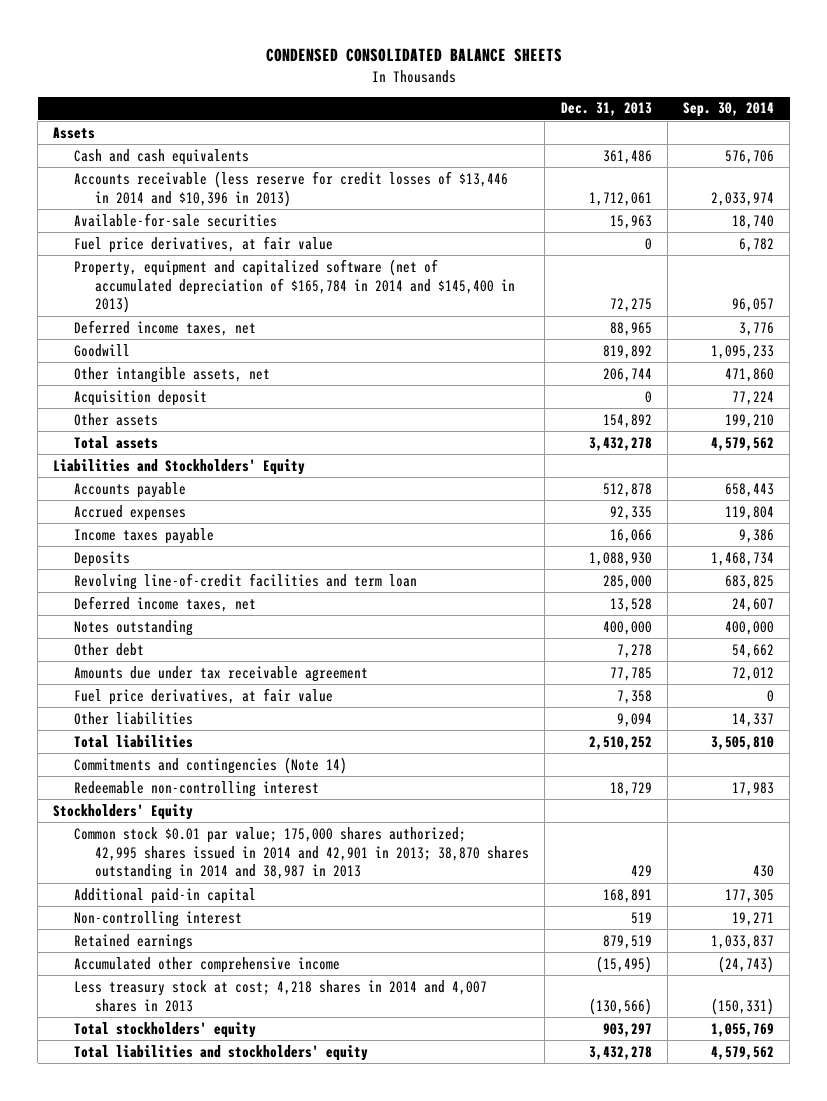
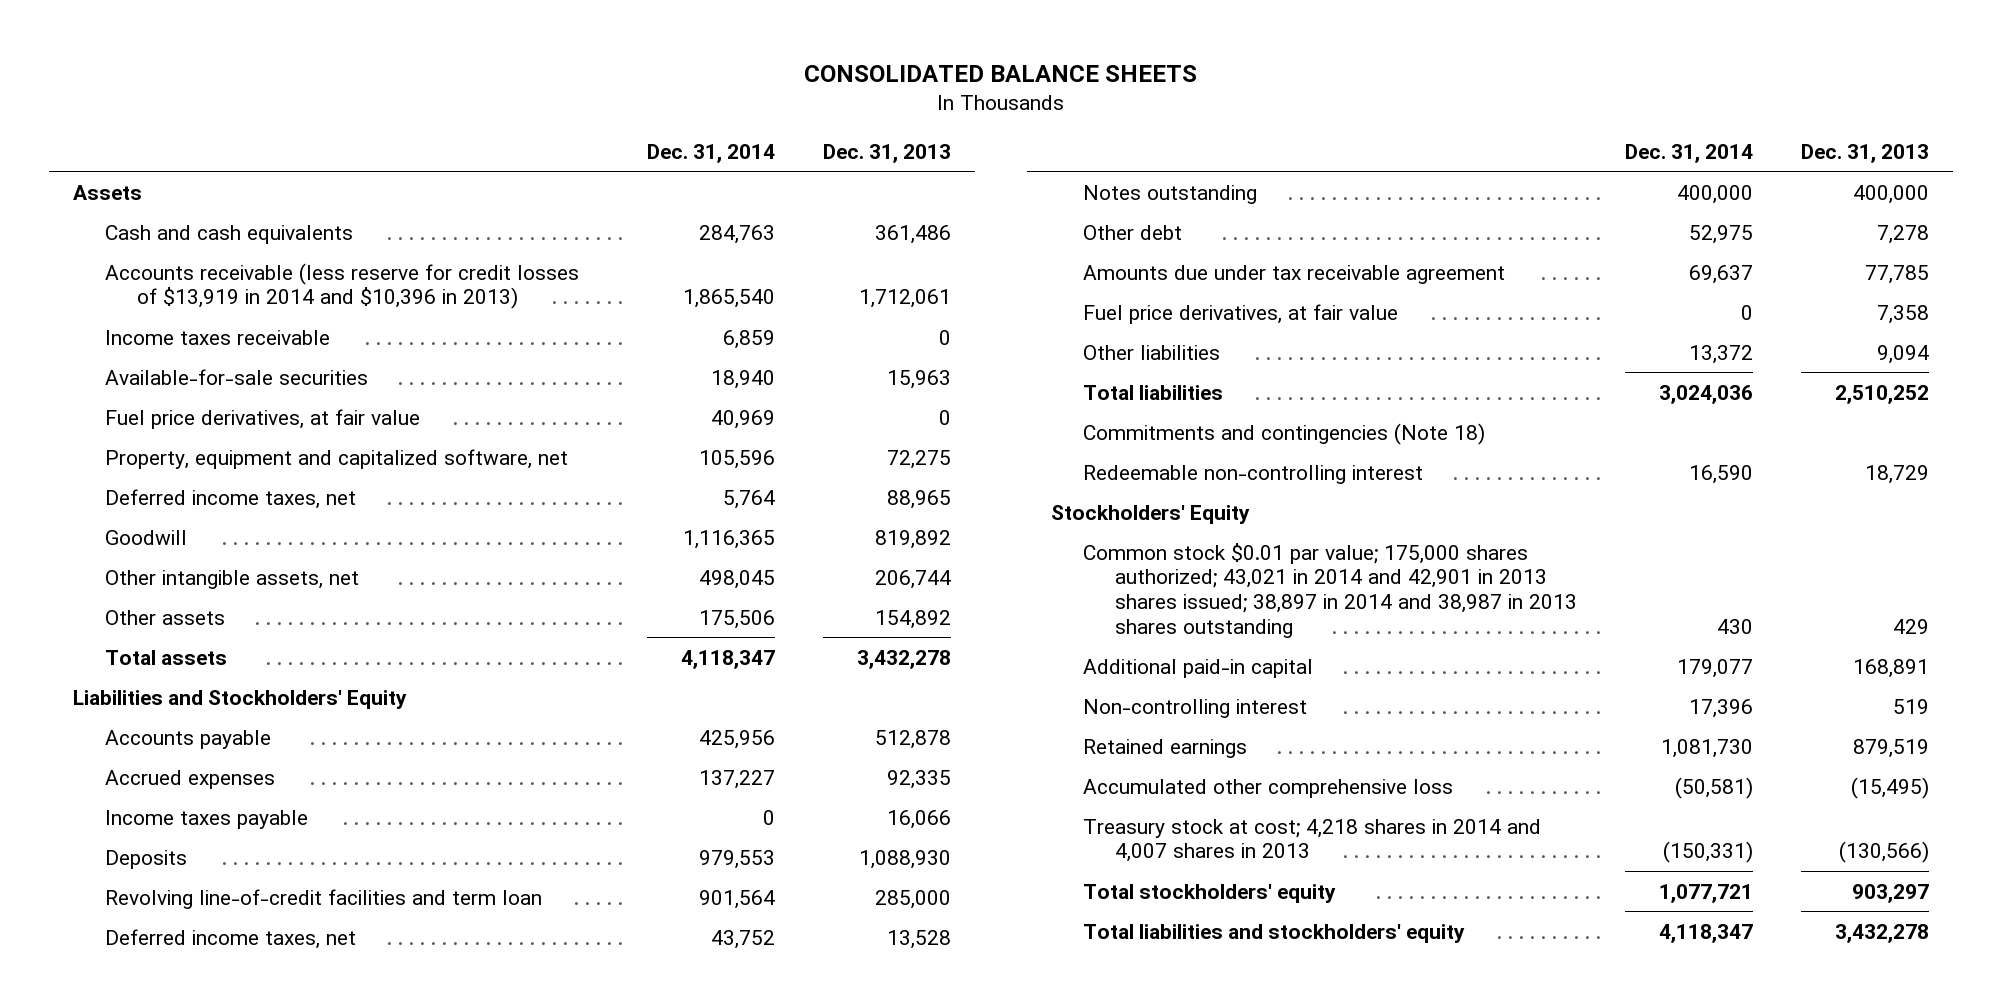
[265,48,562,63] CONDENSED CONSOLIDATED BALANCE SHEETS -> [803,64,1197,82] CONSOLIDATED BALANCE SHEETS
[682,102,774,118] Sep. 30, 2014 -> none
none -> [646,143,775,163] Dec. 31, 2014
[74,170,509,207] Accounts receivable (less reserve for credit losses of $13,446 in 2014 and $10,396 in 2013) -> [105,262,580,310] Accounts receivable (less reserve for credit losses of $13,919 in 2014 and $10,396 in 2013)
none -> [105,329,331,345] Income taxes receivable
[74,258,516,314] Property, equipment and capitalized software (net of accumulated depreciation of $165,784 in 2014 and $145,400 in 2013) -> [105,448,569,469] Property, equipment and capitalized software, net
[74,389,208,406] Acquisition deposit -> none
[74,756,348,774] Commitments and contingencies (Note 14) -> [1083,422,1486,445] Commitments and contingencies (Note 18)
[74,826,530,881] Common stock $0.01 par value; 175,000 shares authorized; 42,995 shares issued in 2014 and 42,901 in 2013; 38,870 shares outstanding in 2014 and 38,987 in 2013 -> [1083,542,1578,638] Common stock $0.01 par value; 175,000 shares authorized; 43,021 in 2014 and 42,901 in 2013 shares issued; 38,897 in 2014 and 38,987 in 2013 shares outstanding
[74,956,341,973] Accumulated other comprehensive income -> [1083,778,1454,798] Accumulated other comprehensive loss
[74,979,488,1012] Less treasury stock at cost; 4,218 shares in 2014 and 4,007 shares in 2013 -> [1083,818,1542,863] Treasury stock at cost; 4,218 shares in 2014 and 4,007 shares in 2013

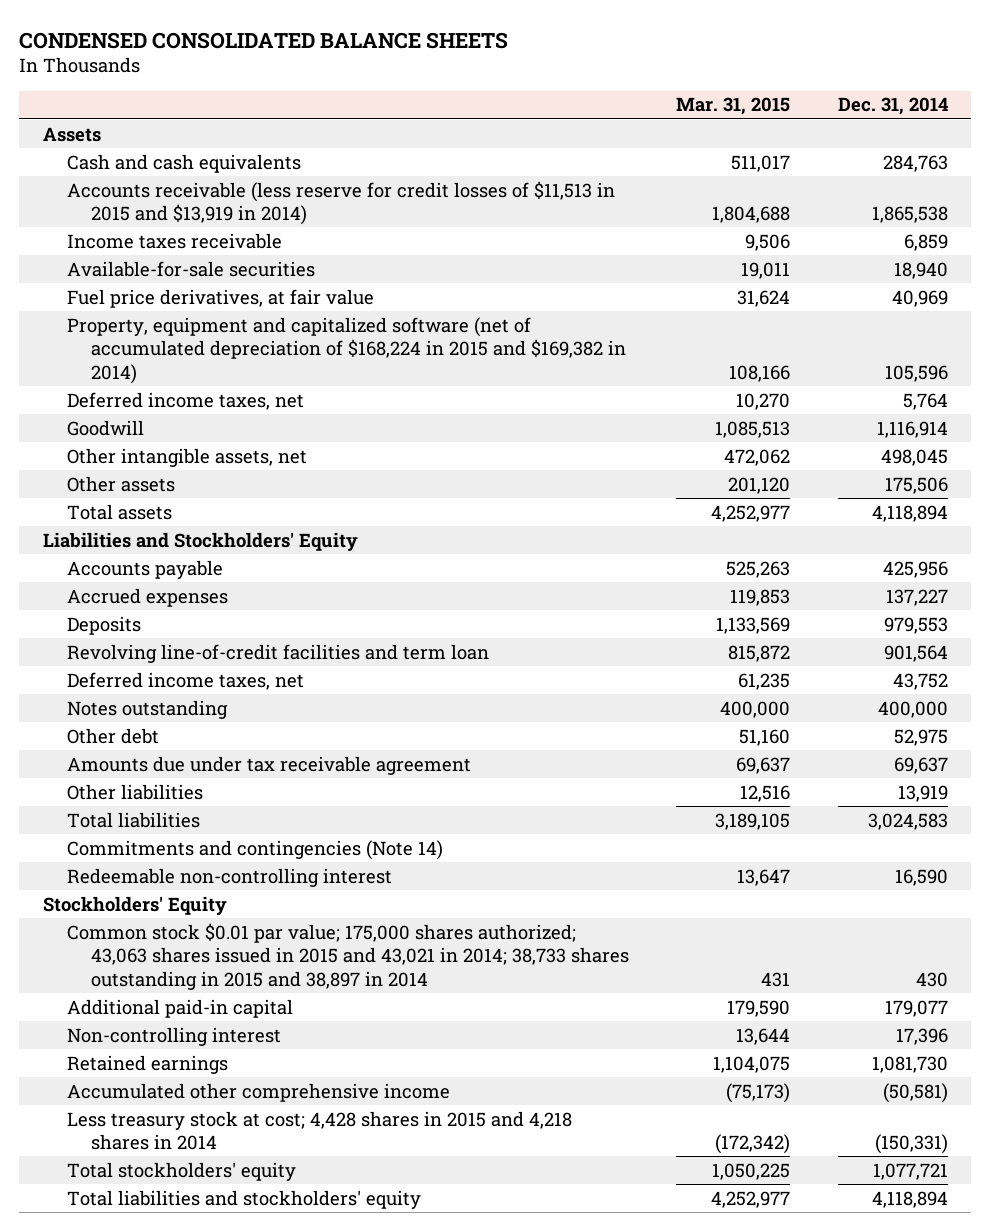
[803,64,1197,82] CONSOLIDATED BALANCE SHEETS -> [18,31,508,49] CONDENSED CONSOLIDATED BALANCE SHEETS
[822,143,951,163] Dec. 31, 2013 -> none
none -> [676,97,791,116] Mar. 31, 2015
[105,262,580,310] Accounts receivable (less reserve for credit losses of $13,919 in 2014 and $10,396 in 2013) -> [66,180,615,226] Accounts receivable (less reserve for credit losses of $11,513 in 2015 and $13,919 in 2014)
[682,289,775,309] 1,865,540 -> [871,206,948,224] 1,865,538
[105,448,569,469] Property, equipment and capitalized software, net -> [66,316,626,384] Property, equipment and capitalized software (net of accumulated depreciation of $168,224 in 2015 and $169,382 in 2014)
[682,529,775,549] 1,116,365 -> [876,420,948,438] 1,116,914
[680,649,775,669] 4,118,347 -> [871,504,948,522] 4,118,894
[105,809,309,829] Income taxes payable -> none
[1083,303,1399,324] Fuel price derivatives, at fair value -> none
[1689,344,1754,364] 13,372 -> [897,784,948,802] 13,919
[1659,384,1754,404] 3,024,036 -> [867,812,948,830] 3,024,583
[1083,422,1486,445] Commitments and contingencies (Note 18) -> [66,839,443,860] Commitments and contingencies (Note 14)
[1083,542,1578,638] Common stock $0.01 par value; 175,000 shares authorized; 43,021 in 2014 and 42,901 in 2013 shares issued; 38,897 in 2014 and 38,987 in 2013 shares outstanding -> [66,922,629,990] Common stock $0.01 par value; 175,000 shares authorized; 43,063 shares issued in 2015 and 43,021 in 2014; 38,733 shares outstanding in 2015 and 38,897 in 2014
[1083,778,1454,798] Accumulated other comprehensive loss -> [66,1082,450,1102] Accumulated other comprehensive income
[1083,818,1542,863] Treasury stock at cost; 4,218 shares in 2014 and 4,007 shares in 2013 -> [66,1110,572,1151] Less treasury stock at cost; 4,428 shares in 2015 and 4,218 shares in 2014
[1659,923,1754,943] 4,118,347 -> [871,1190,948,1208] 4,118,894

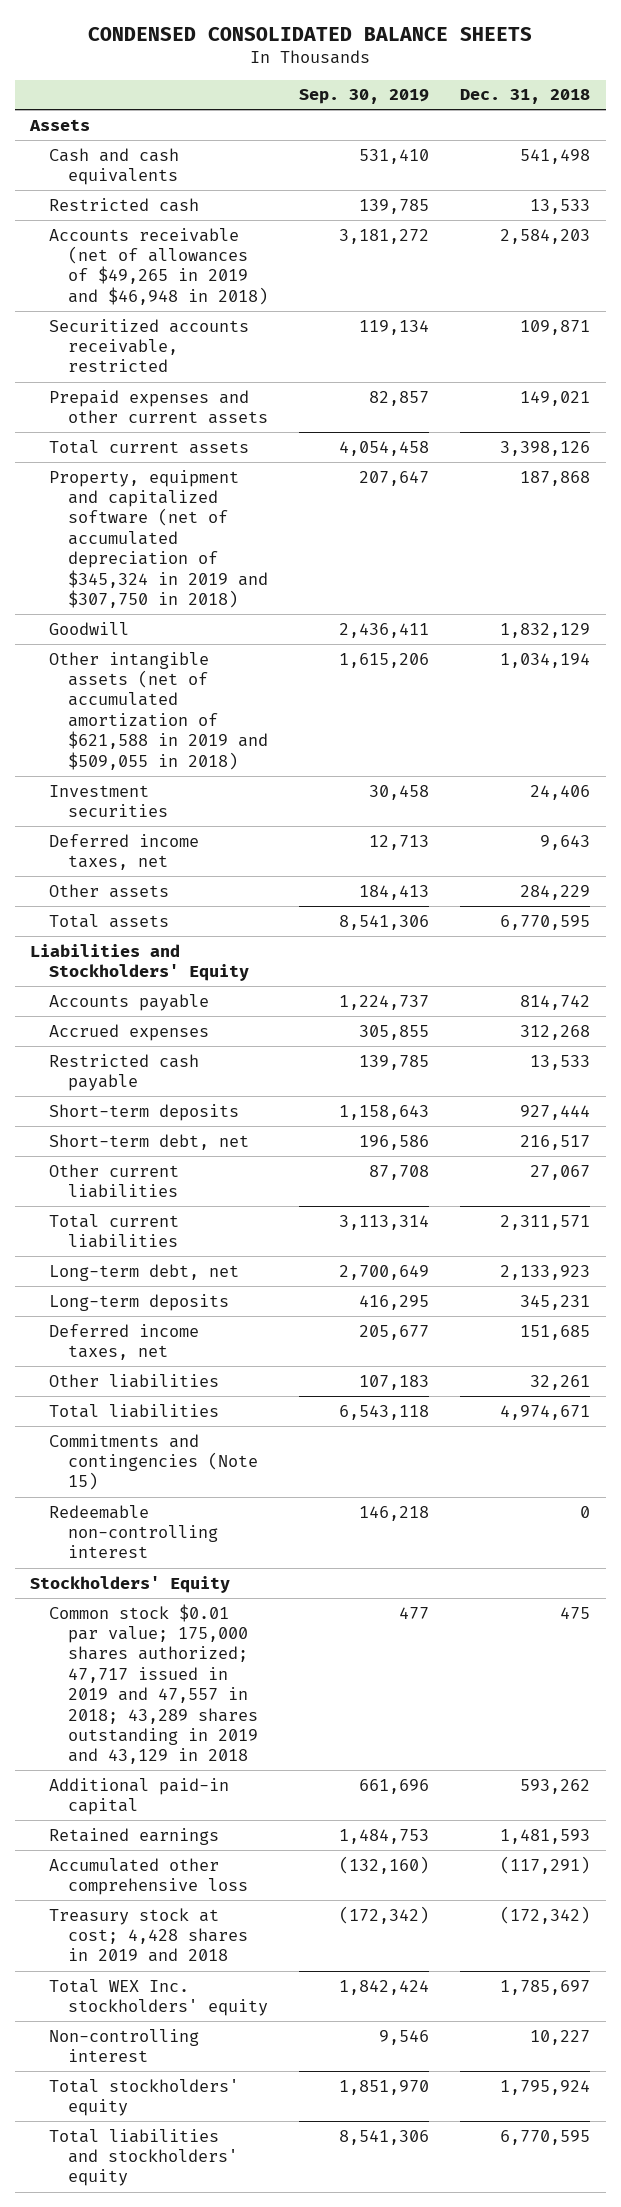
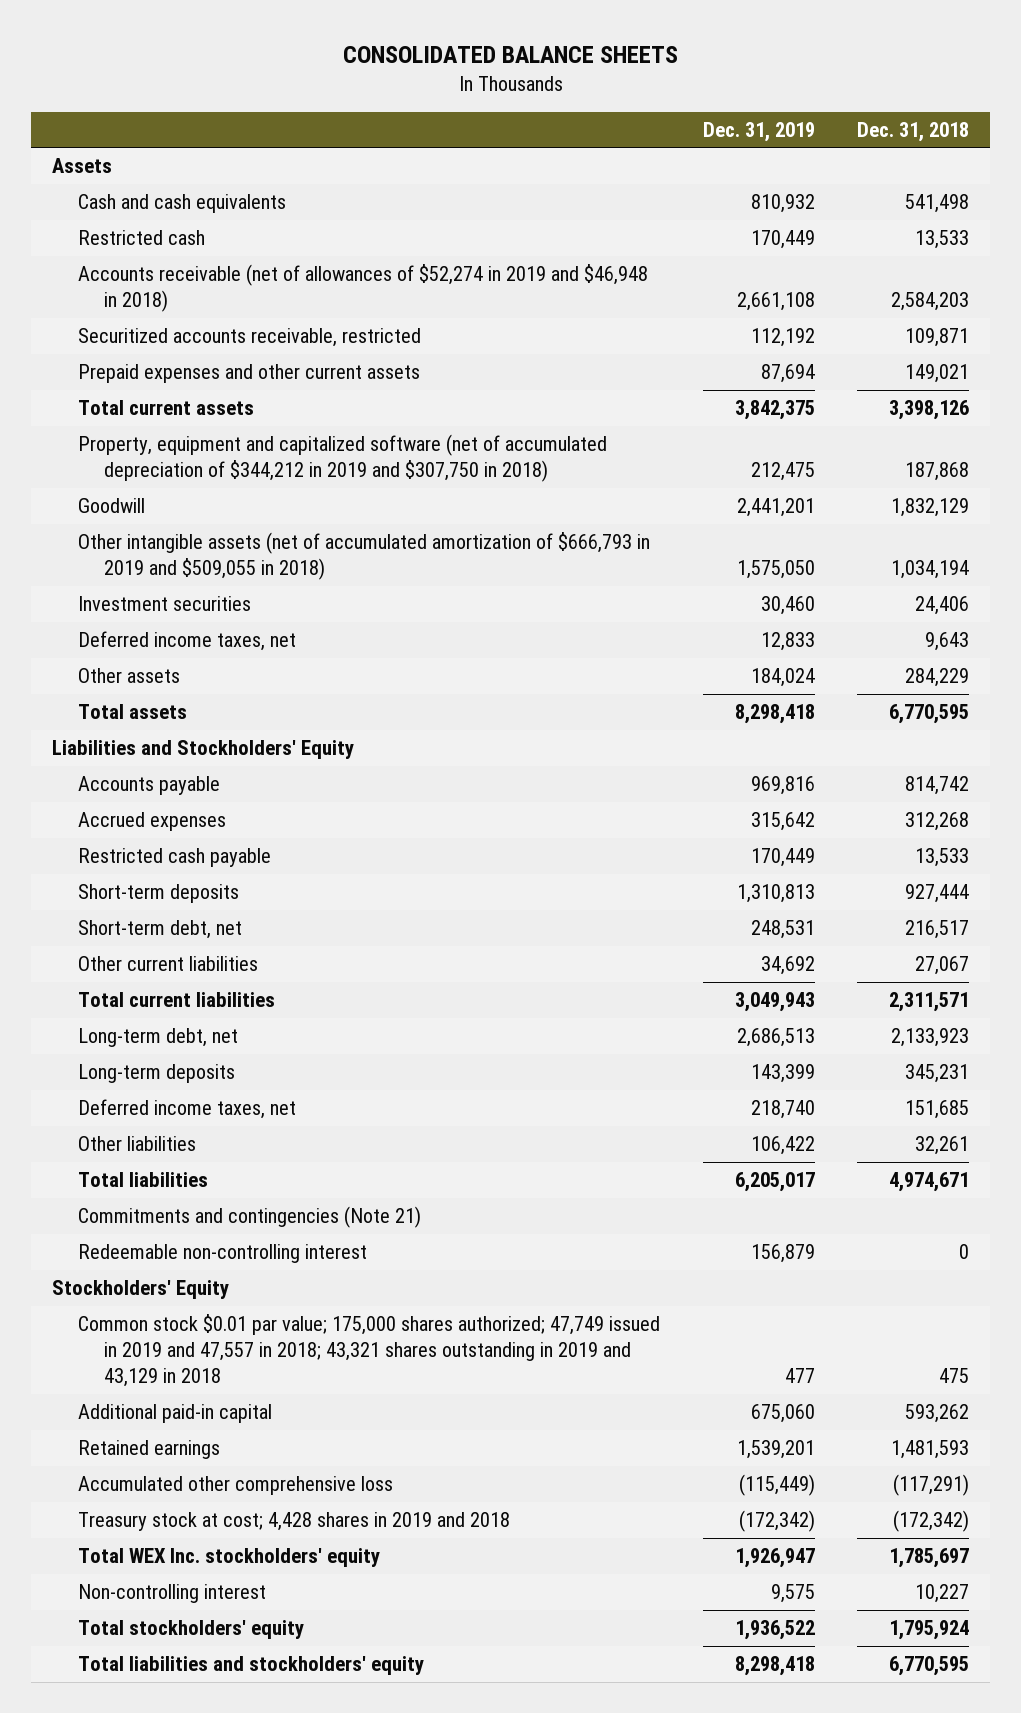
[88,26,533,41] CONDENSED CONSOLIDATED BALANCE SHEETS -> [342,46,678,64] CONSOLIDATED BALANCE SHEETS
[299,89,430,105] Sep. 30, 2019 -> none
none -> [702,121,815,142] Dec. 31, 2019
[49,227,269,305] Accounts receivable (net of allowances of $49,265 in 2019 and $46,948 in 2018) -> [78,264,649,313] Accounts receivable (net of allowances of $52,274 in 2019 and $46,948 in 2018)
[49,469,269,608] Property, equipment and capitalized software (net of accumulated depreciation of $345,324 in 2019 and $307,750 in 2018) -> [78,434,608,483] Property, equipment and capitalized software (net of accumulated depreciation of $344,212 in 2019 and $307,750 in 2018)
[49,651,269,770] Other intangible assets (net of accumulated amortization of $621,588 in 2019 and $509,055 in 2018) -> [78,532,651,581] Other intangible assets (net of accumulated amortization of $666,793 in 2019 and $509,055 in 2018)
[49,1433,259,1491] Commitments and contingencies (Note 15) -> [78,1206,422,1229] Commitments and contingencies (Note 21)
[49,1603,259,1765] Common stock $0.01 par value; 175,000 shares authorized; 47,717 issued in 2019 and 47,557 in 2018; 43,289 shares outstanding in 2019 and 43,129 in 2018 -> [78,1314,661,1388] Common stock $0.01 par value; 175,000 shares authorized; 47,749 issued in 2019 and 47,557 in 2018; 43,321 shares outstanding in 2019 and 43,129 in 2018

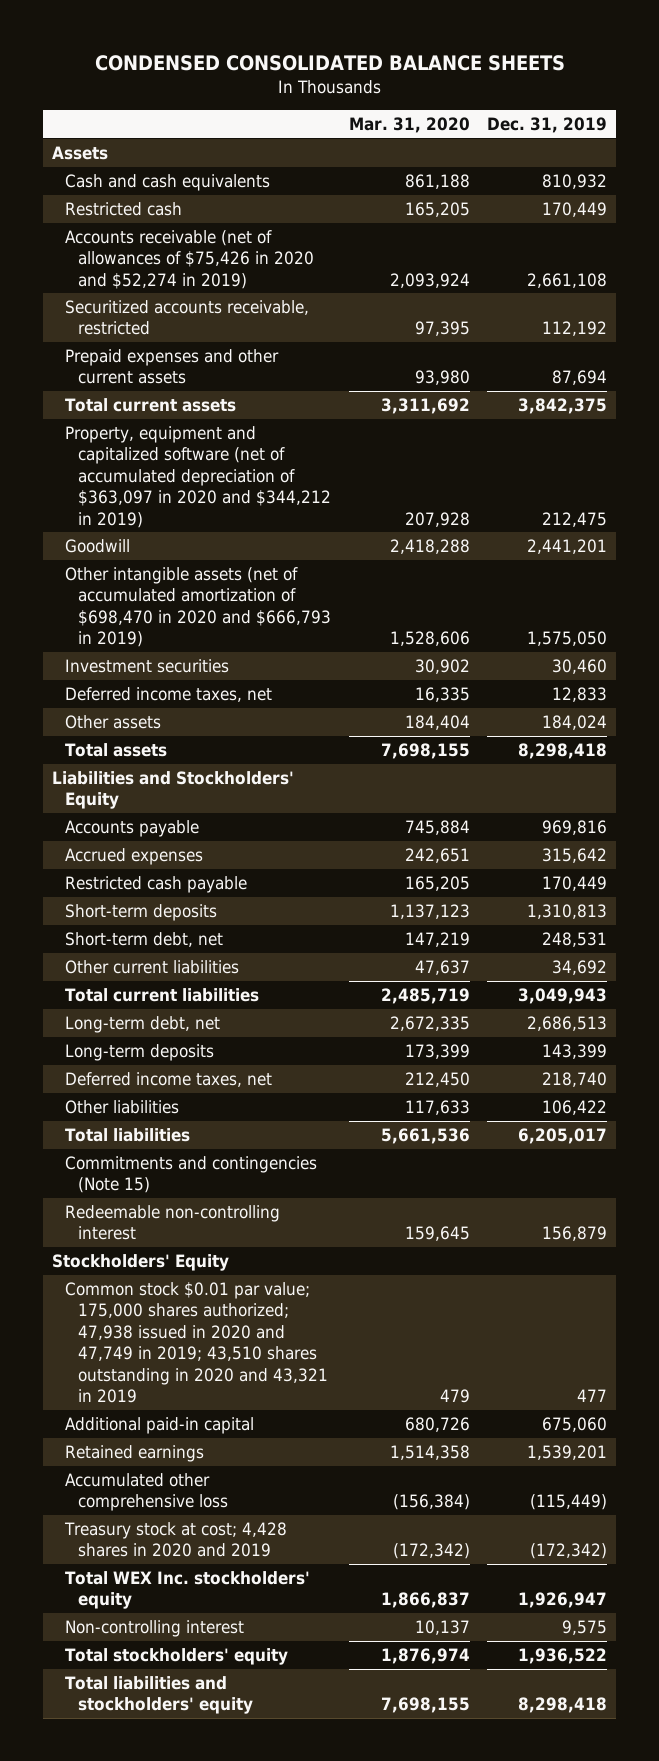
[342,46,678,64] CONSOLIDATED BALANCE SHEETS -> [94,54,565,71] CONDENSED CONSOLIDATED BALANCE SHEETS
[856,121,969,142] Dec. 31, 2018 -> none
none -> [348,116,470,133] Mar. 31, 2020
[78,264,649,313] Accounts receivable (net of allowances of $52,274 in 2019 and $46,948 in 2018) -> [65,229,315,289] Accounts receivable (net of allowances of $75,426 in 2020 and $52,274 in 2019)
[78,434,608,483] Property, equipment and capitalized software (net of accumulated depreciation of $344,212 in 2019 and $307,750 in 2018) -> [65,425,332,528] Property, equipment and capitalized software (net of accumulated depreciation of $363,097 in 2020 and $344,212 in 2019)
[78,532,651,581] Other intangible assets (net of accumulated amortization of $666,793 in 2019 and $509,055 in 2018) -> [65,566,332,648] Other intangible assets (net of accumulated amortization of $698,470 in 2020 and $666,793 in 2019)
[78,1206,422,1229] Commitments and contingencies (Note 21) -> [65,1155,318,1194] Commitments and contingencies (Note 15)
[78,1314,661,1388] Common stock $0.01 par value; 175,000 shares authorized; 47,749 issued in 2019 and 47,557 in 2018; 43,321 shares outstanding in 2019 and 43,129 in 2018 -> [65,1281,329,1404] Common stock $0.01 par value; 175,000 shares authorized; 47,938 issued in 2020 and 47,749 in 2019; 43,510 shares outstanding in 2020 and 43,321 in 2019
[78,1512,511,1532] Treasury stock at cost; 4,428 shares in 2019 and 2018 -> [64,1521,288,1558] Treasury stock at cost; 4,428 shares in 2020 and 2019

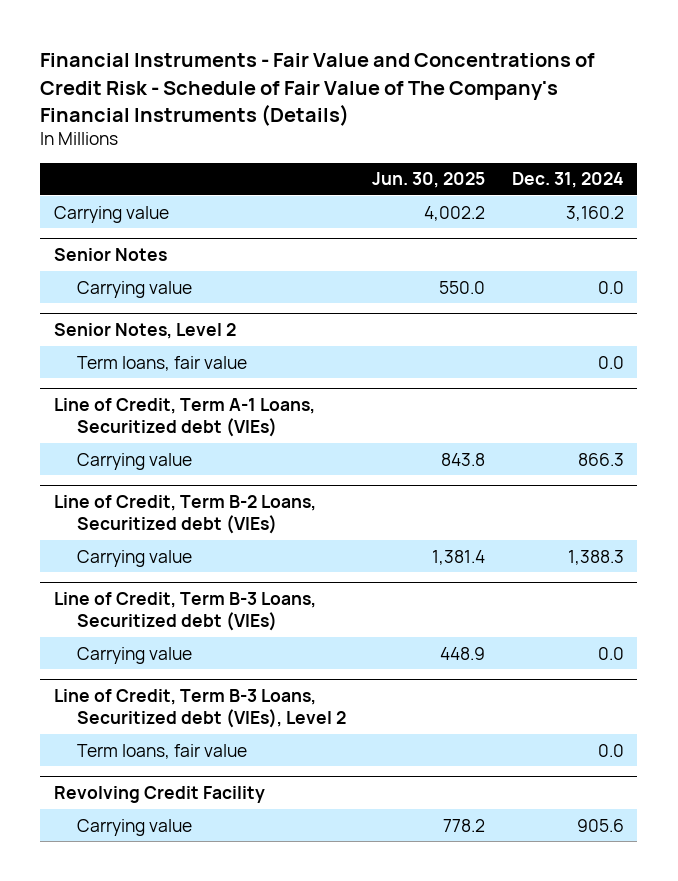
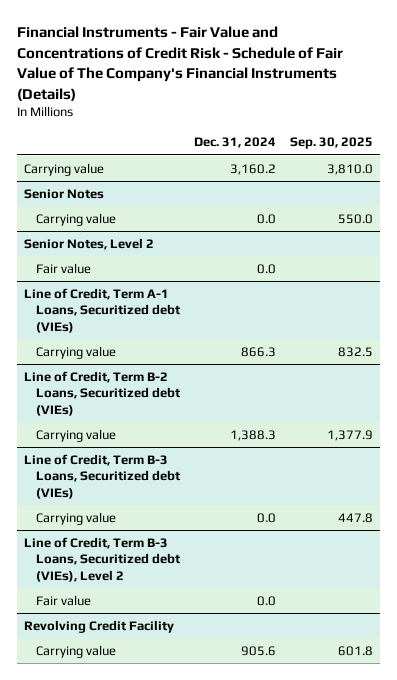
[372,172,486,189] Jun. 30, 2025 -> none
none -> [290,137,374,150] Sep. 30, 2025
[76,355,247,371] Term loans, fair value -> [35,262,91,274] Fair value
[76,743,247,759] Term loans, fair value -> [35,594,91,606] Fair value

